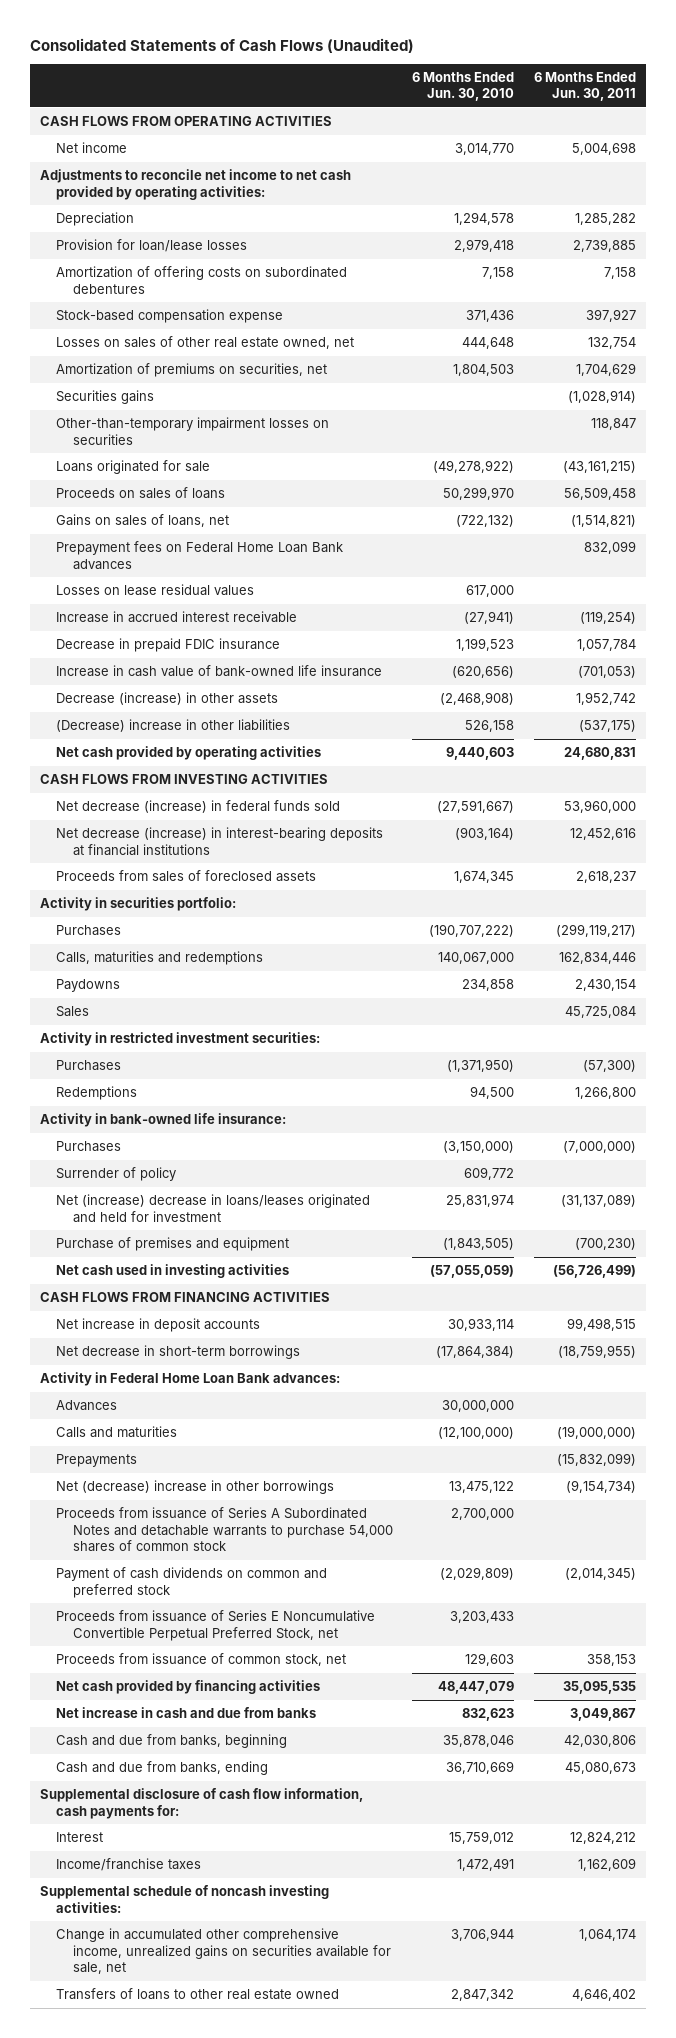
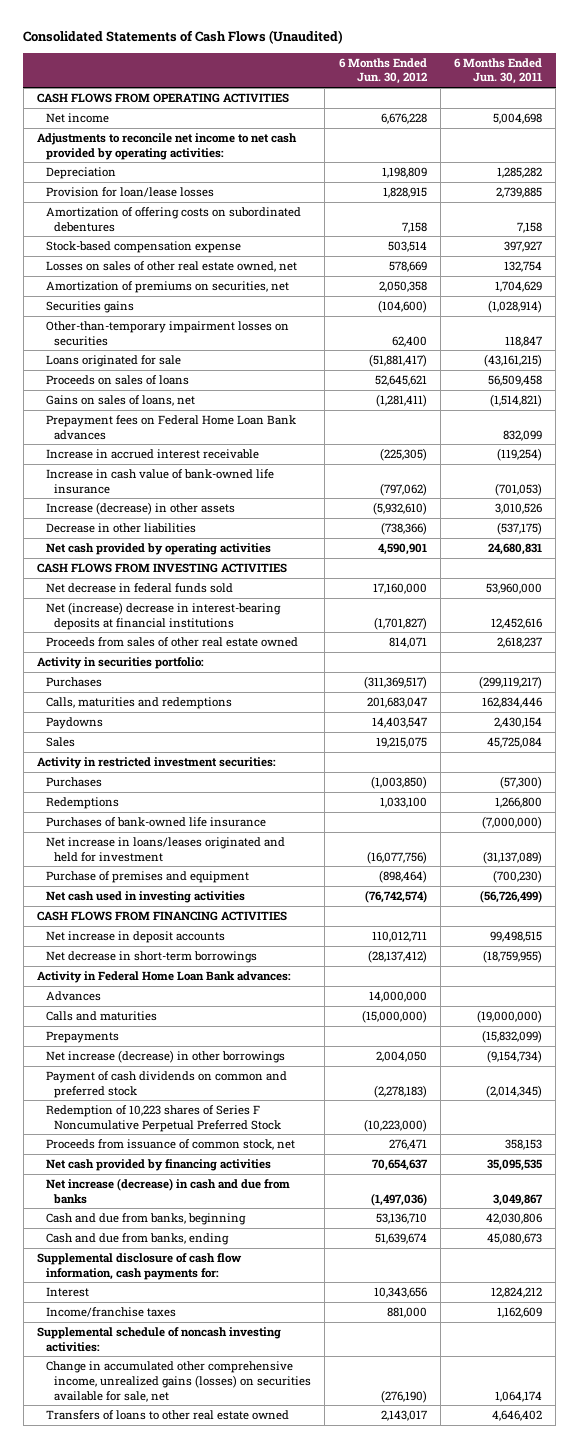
[412,71,515,102] 6 Months Ended Jun. 30, 2010 -> none
none -> [338,57,427,85] 6 Months Ended Jun. 30, 2012
[56,584,255,597] Losses on lease residual values -> none
[56,638,281,653] Decrease in prepaid FDIC insurance -> none
[56,692,279,706] Decrease (increase) in other assets -> [45,501,235,515] Increase (decrease) in other assets
[575,692,636,706] 1,952,742 -> [494,502,542,514] 3,010,526
[56,719,291,733] (Decrease) increase in other liabilities -> [45,522,196,533] Decrease in other liabilities
[56,800,341,814] Net decrease (increase) in federal funds sold -> [45,582,233,593] Net decrease in federal funds sold
[56,827,384,856] Net decrease (increase) in interest-bearing deposits at financial institutions -> [45,601,281,630] Net (increase) decrease in interest-bearing deposits at financial institutions
[56,870,317,883] Proceeds from sales of foreclosed assets -> [45,636,298,647] Proceeds from sales of other real estate owned
[40,1113,287,1128] Activity in bank-owned life insurance: -> none
[56,1167,177,1182] Surrender of policy -> none
[56,1141,122,1153] Purchases -> [45,816,266,827] Purchases of bank-owned life insurance
[56,1194,371,1223] Net (increase) decrease in loans/leases originated and held for investment -> [45,836,285,862] Net increase in loans/leases originated and held for investment
[56,1507,393,1553] Proceeds from issuance of Series A Subordinated Notes and detachable warrants to purchase 54,000 shares of common stock -> none
[56,1480,335,1495] Net (decrease) increase in other borrowings -> [45,1049,285,1063] Net increase (decrease) in other borrowings
[56,1610,376,1641] Proceeds from issuance of Series E Noncumulative Convertible Perpetual Preferred Stock, net -> none
none -> [45,1104,282,1132] Redemption of 10,223 shares of Series F Noncumulative Perpetual Preferred Stock
[56,1707,317,1719] Net increase in cash and due from banks -> [45,1177,290,1204] Net increase (decrease) in cash and due from banks
[56,1928,391,1975] Change in accumulated other comprehensive income, unrealized gains on securities available for sale, net -> [45,1360,312,1402] Change in accumulated other comprehensive income, unrealized gains (losses) on securities available for sale, net

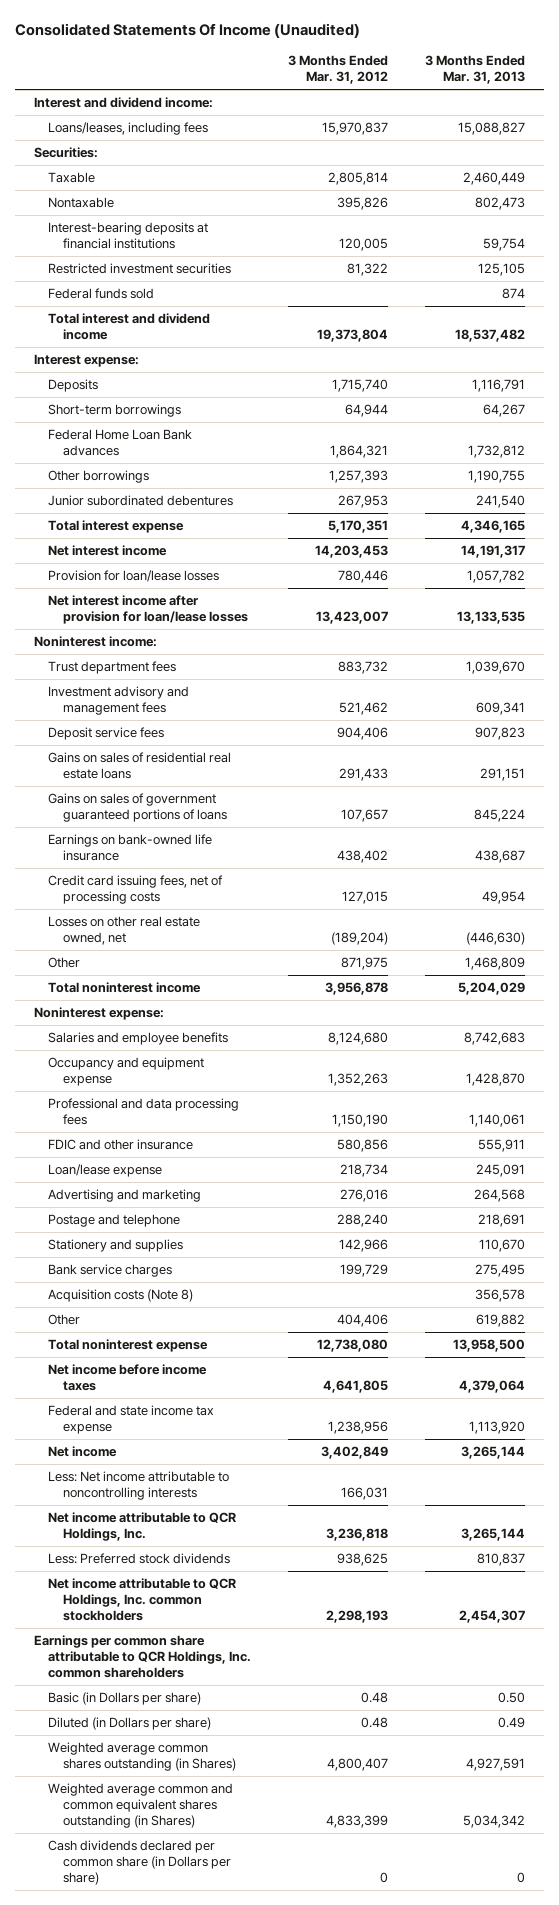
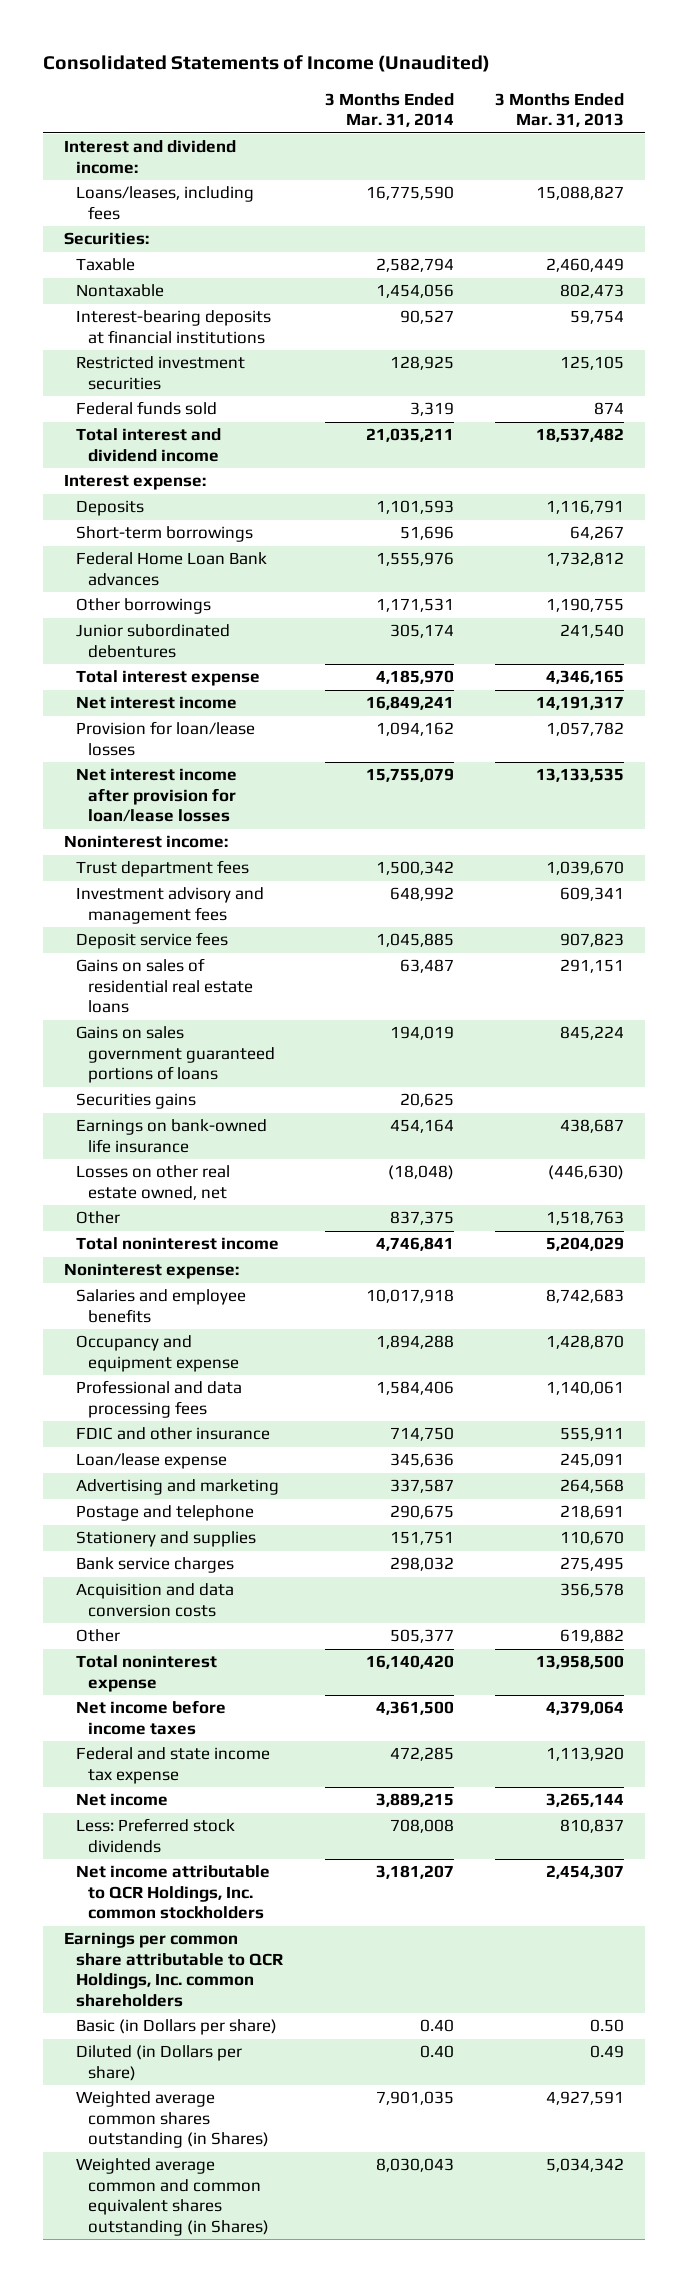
[15,23,361,39] Consolidated Statements Of Income (Unaudited) -> [42,55,490,73] Consolidated Statements of Income (Unaudited)
[288,55,389,85] 3 Months Ended Mar. 31, 2012 -> none
none -> [324,92,454,128] 3 Months Ended Mar. 31, 2014
[48,793,228,823] Gains on sales of government guaranteed portions of loans -> [75,1026,276,1084] Gains on sales government guaranteed portions of loans
none -> [75,1093,196,1110] Securities gains
[48,875,224,905] Credit card issuing fees, net of processing costs -> none
[465,957,526,971] 1,468,809 -> [546,1211,625,1226] 1,518,763
[48,1289,194,1303] Acquisition costs (Note 8) -> [75,1583,234,1617] Acquisition and data conversion costs
[48,1471,230,1501] Less: Net income attributable to noncontrolling interests -> none
[48,1512,237,1542] Net income attributable to QCR Holdings, Inc. -> none
[48,1840,232,1886] Cash dividends declared per common share (in Dollars per share) -> none

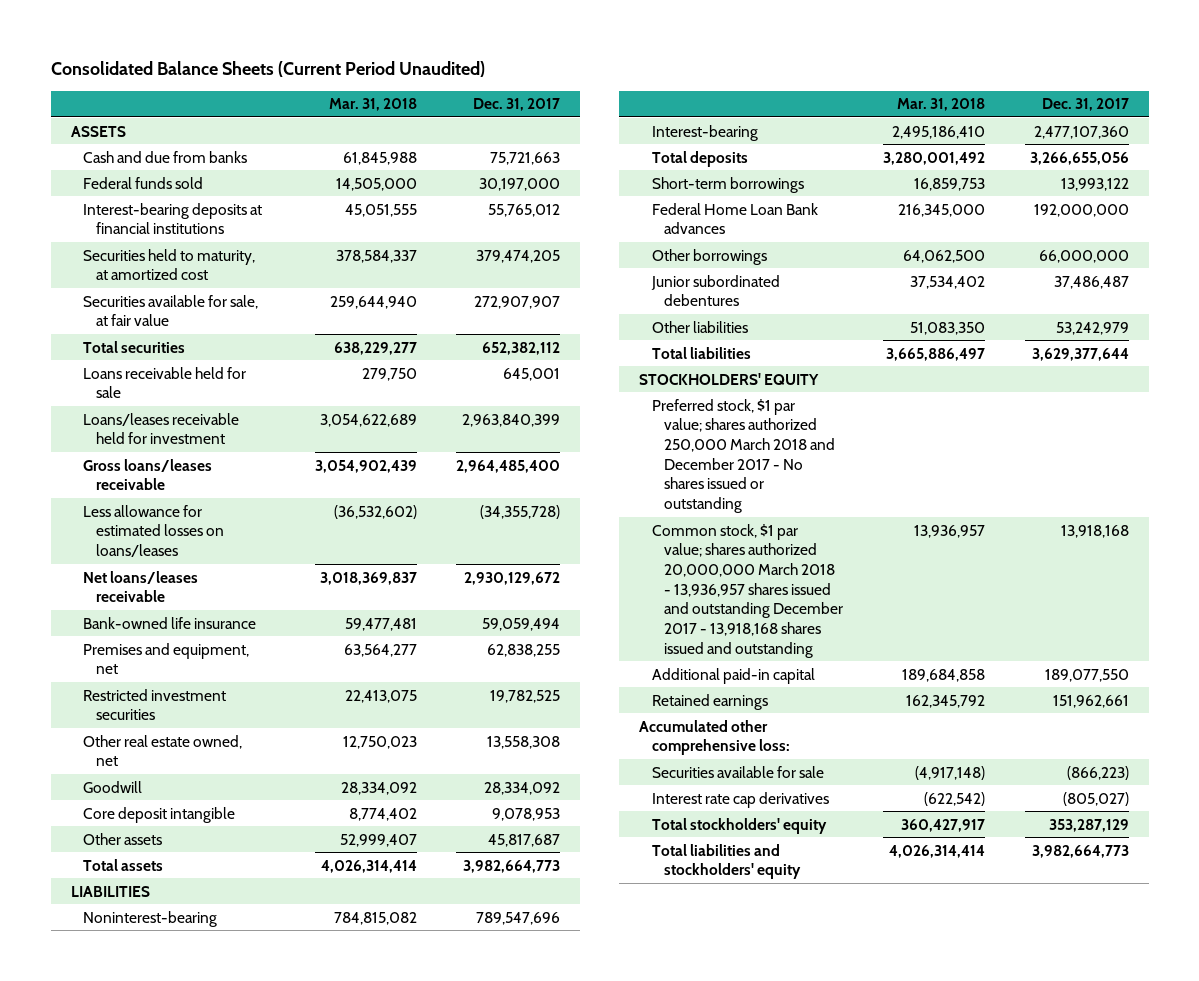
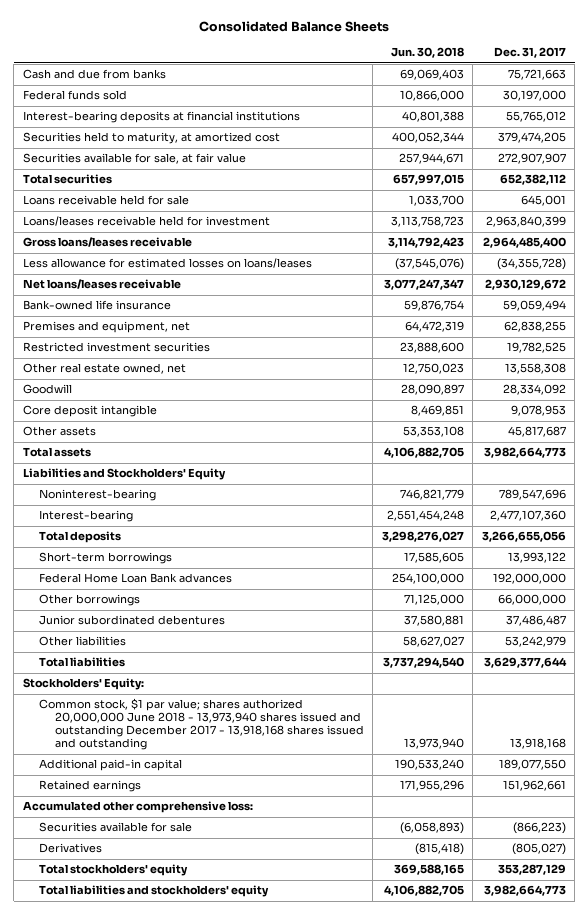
[50,60,485,77] Consolidated Balance Sheets (Current Period Unaudited) -> [199,20,390,32] Consolidated Balance Sheets
[328,98,417,112] Mar. 31, 2018 -> none
none -> [390,47,464,59] Jun. 30, 2018
[70,125,126,137] ASSETS -> none
[70,885,150,897] LIABILITIES -> none
none -> [22,468,226,481] Liabilities and Stockholders' Equity
[651,398,836,514] Preferred stock, $1 par value; shares authorized 250,000 March 2018 and December 2017 - No shares issued or outstanding -> none
[639,372,820,385] STOCKHOLDERS' EQUITY -> [22,678,144,691] Stockholders' Equity:
[651,523,844,658] Common stock, $1 par value; shares authorized 20,000,000 March 2018 - 13,936,957 shares issued and outstanding December 2017 - 13,918,168 shares issued and outstanding -> [38,698,364,751] Common stock, $1 par value; shares authorized 20,000,000 June 2018 - 13,973,940 shares issued and outstanding December 2017 - 13,918,168 shares issued and outstanding
[651,791,829,808] Interest rate cap derivatives -> [38,843,102,854] Derivatives

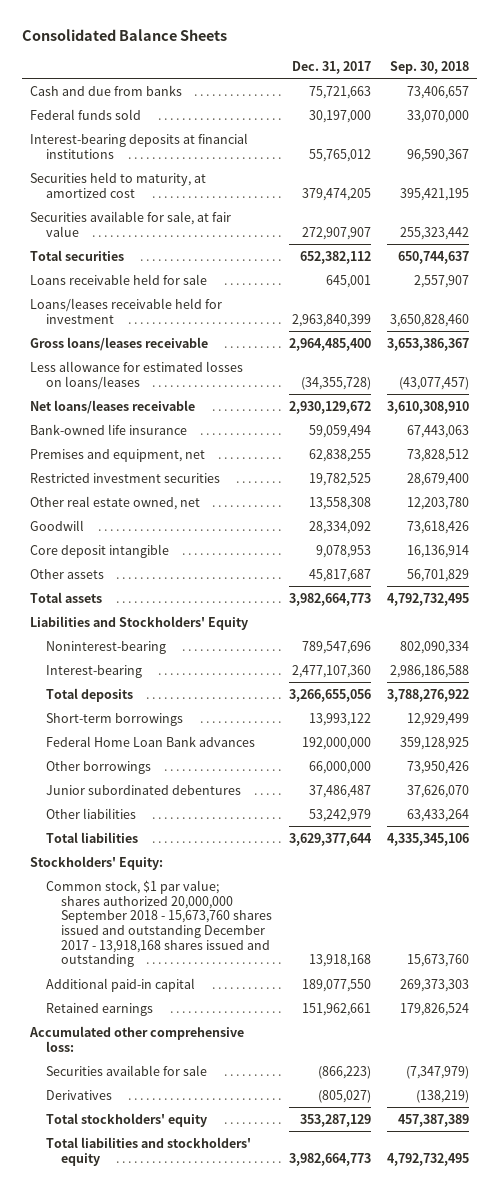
[390,47,464,59] Jun. 30, 2018 -> none
none -> [390,60,470,74] Sep. 30, 2018
[38,698,364,751] Common stock, $1 par value; shares authorized 20,000,000 June 2018 - 13,973,940 shares issued and outstanding December 2017 - 13,918,168 shares issued and outstanding -> [45,879,273,968] Common stock, $1 par value; shares authorized 20,000,000 September 2018 - 15,673,760 shares issued and outstanding December 2017 - 13,918,168 shares issued and outstanding

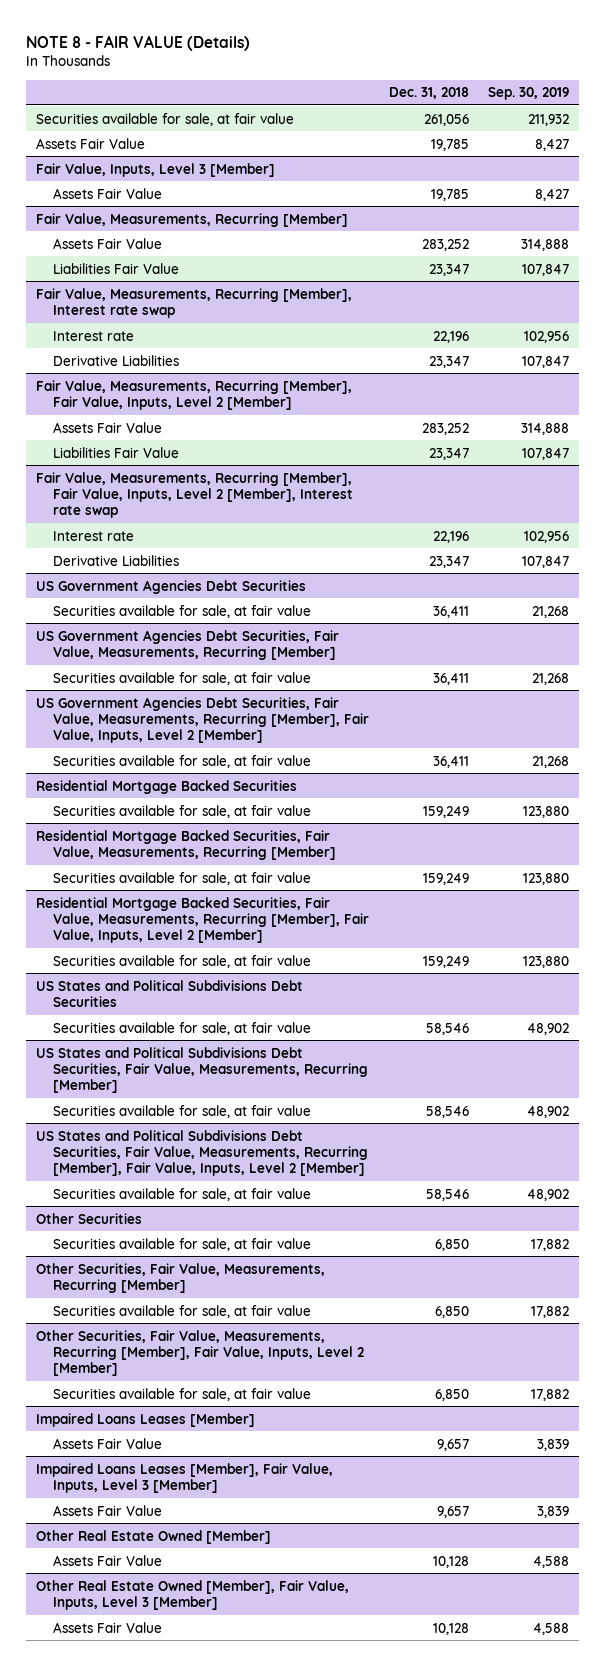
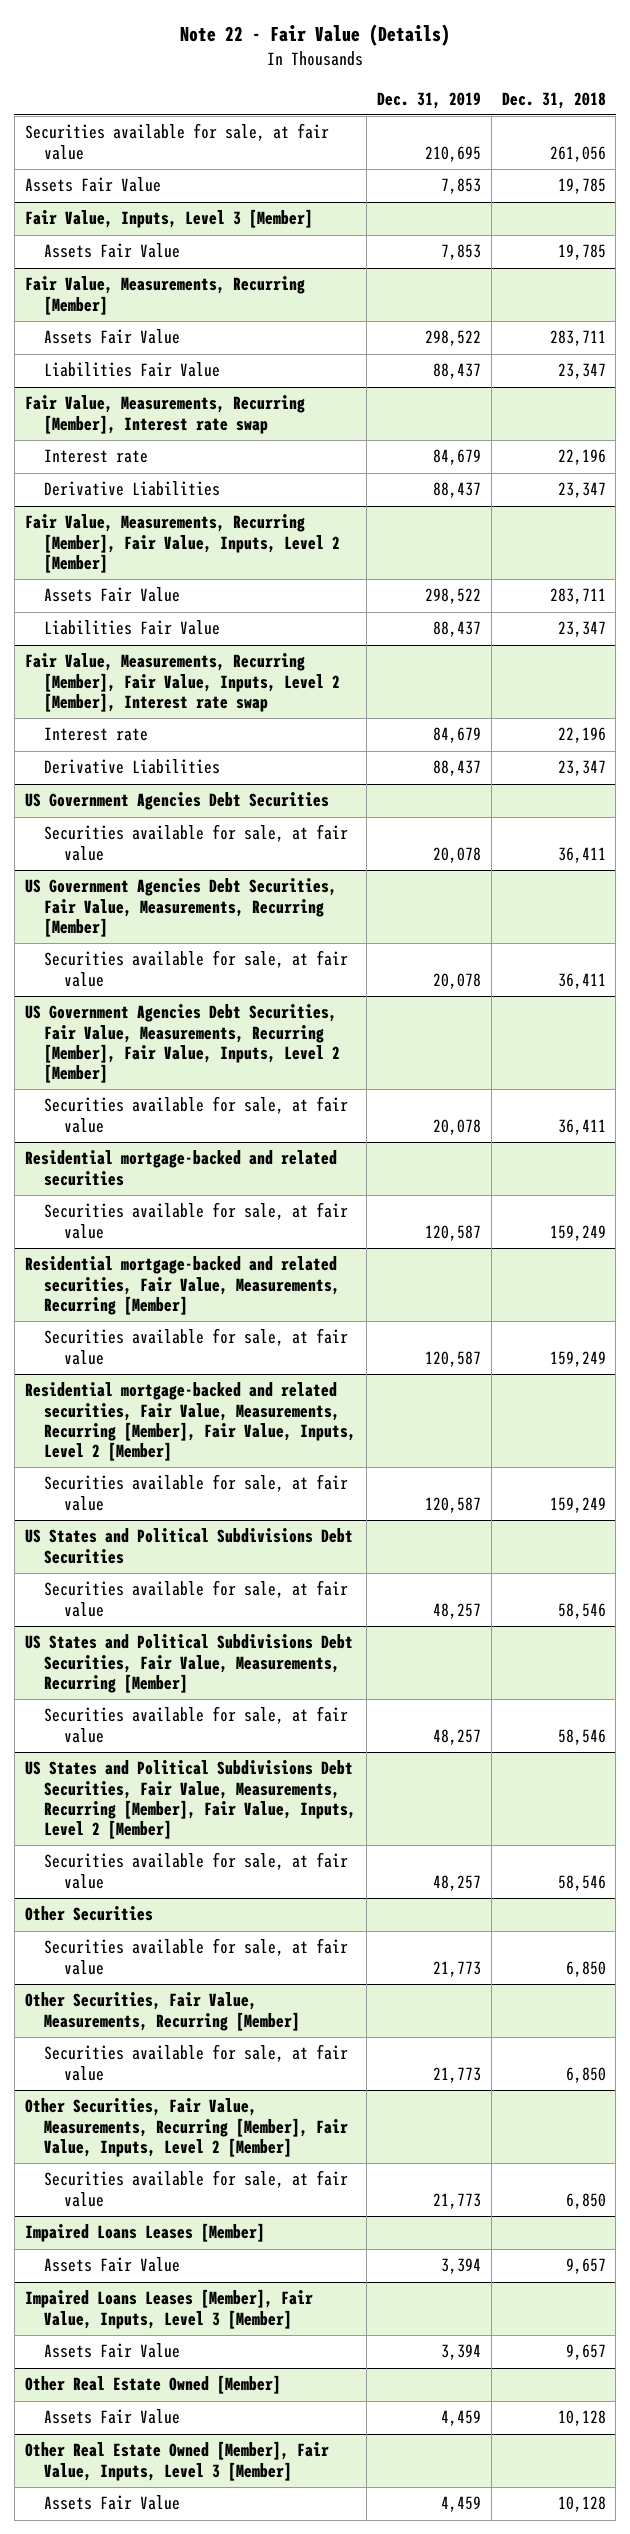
[26,34,251,51] NOTE 8 - FAIR VALUE (Details) -> [180,24,451,47] Note 22 - Fair Value (Details)
[488,87,570,101] Sep. 30, 2019 -> none
none -> [377,91,482,109] Dec. 31, 2019
[421,238,469,251] 283,252 -> [549,330,606,347] 283,711
[421,422,469,435] 283,252 -> [549,588,606,605] 283,711
[36,779,298,794] Residential Mortgage Backed Securities -> [24,1150,337,1186] Residential mortgage-backed and related securities
[36,829,337,860] Residential Mortgage Backed Securities, Fair Value, Measurements, Recurring [Member] -> [24,1256,341,1315] Residential mortgage-backed and related securities, Fair Value, Measurements, Recurring [Member]
[36,896,370,944] Residential Mortgage Backed Securities, Fair Value, Measurements, Recurring [Member], Fair Value, Inputs, Level 2 [Member] -> [24,1382,357,1462] Residential mortgage-backed and related securities, Fair Value, Measurements, Recurring [Member], Fair Value, Inputs, Level 2 [Member]

